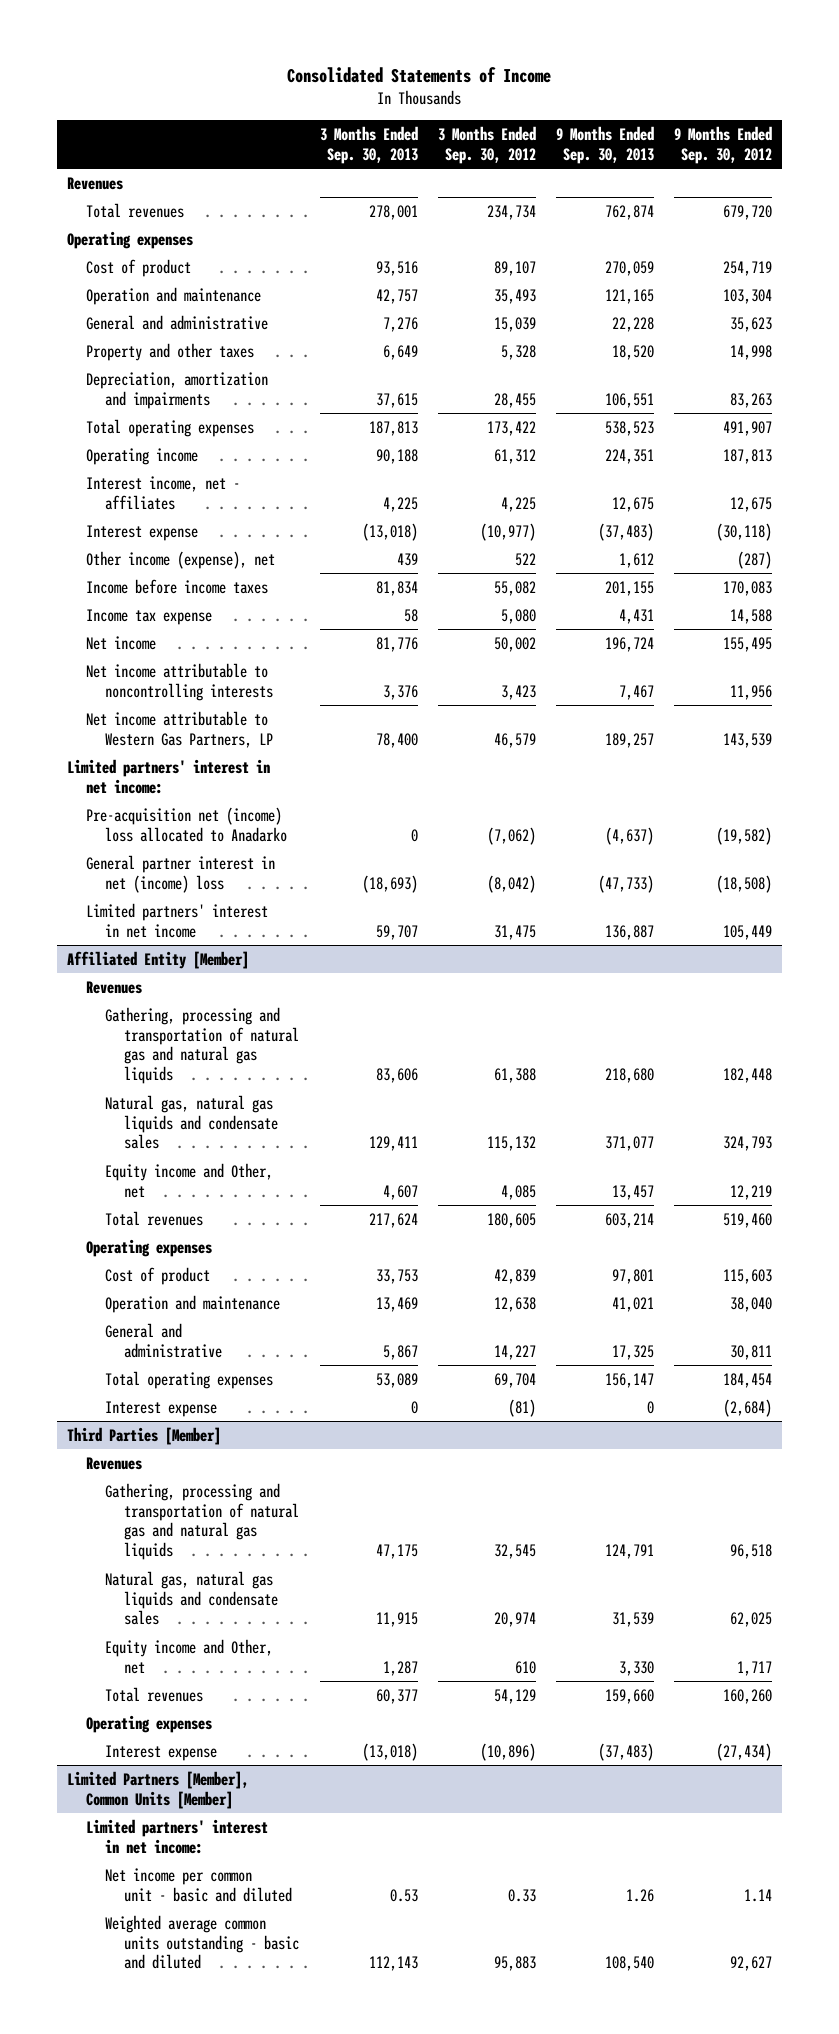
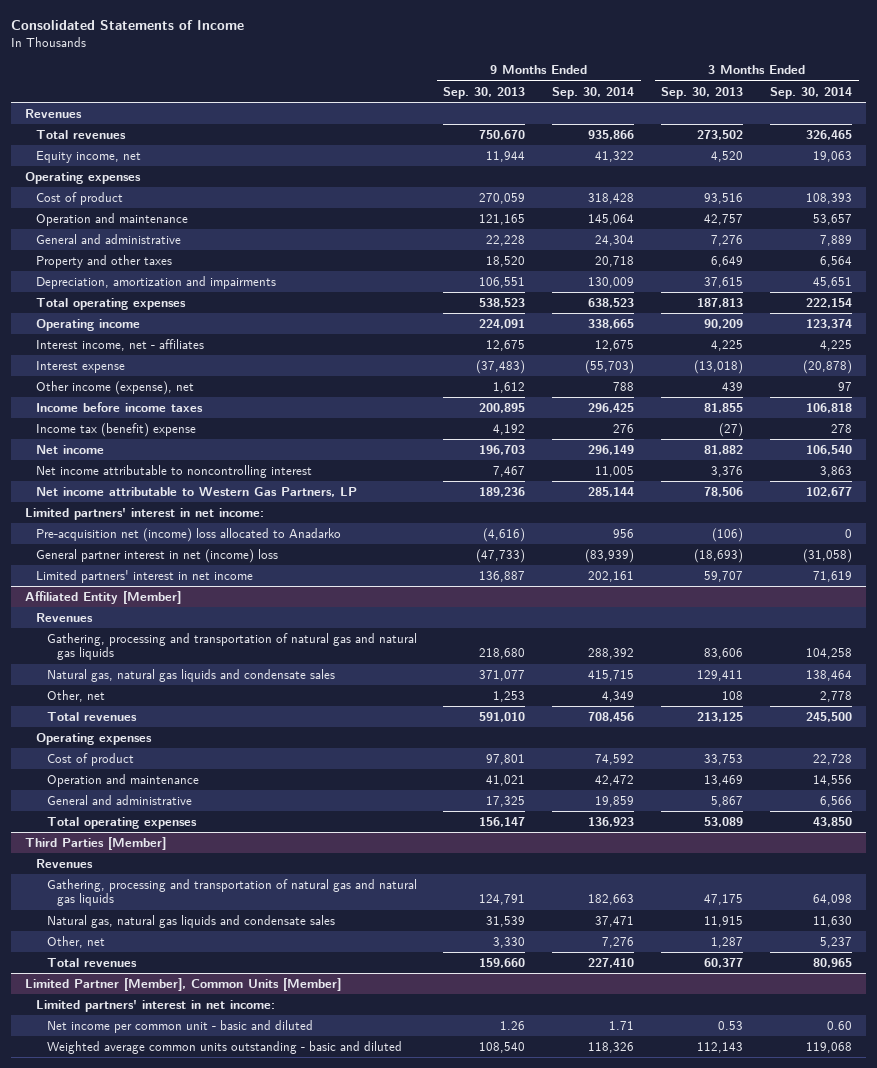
[437,126,536,164] 3 Months Ended Sep. 30, 2012 -> none
[674,126,773,164] 9 Months Ended Sep. 30, 2012 -> none
none -> [552,86,635,99] Sep. 30, 2014
none -> [770,86,853,99] Sep. 30, 2014
[368,204,418,220] 278,001 -> [697,130,744,141] 273,502
[604,204,654,220] 762,874 -> [479,130,526,141] 750,670
none -> [35,151,141,164] Equity income, net
[375,448,418,464] 90,188 -> [704,319,744,330] 90,209
[604,448,654,464] 224,351 -> [479,319,526,330] 224,091
[375,580,418,596] 81,834 -> [704,403,744,414] 81,855
[604,580,654,596] 201,155 -> [479,403,526,414] 200,895
[85,608,212,625] Income tax expense -> [35,423,196,438] Income tax (benefit) expense
[403,608,418,622] 58 -> [719,423,744,438] (27)
[618,608,654,624] 4,431 -> [493,424,526,436] 4,192
[375,636,418,652] 81,776 -> [704,445,744,456] 81,882
[604,636,654,652] 196,724 -> [479,445,526,456] 196,703
[85,662,274,701] Net income attributable to noncontrolling interests -> [35,465,312,479] Net income attributable to noncontrolling interest
[375,732,418,748] 78,400 -> [704,487,744,498] 78,506
[604,732,654,748] 189,257 -> [479,487,526,498] 189,236
[410,828,418,842] 0 -> [712,528,744,543] (106)
[604,826,654,845] (4,637) -> [483,528,526,543] (4,616)
[105,1162,274,1198] Equity income and Other, net -> [46,690,105,703] Other, net
[382,1184,418,1200] 4,607 -> [722,691,744,701] 108
[611,1184,654,1200] 13,457 -> [493,691,526,703] 1,253
[368,1212,418,1228] 217,624 -> [697,712,744,723] 213,125
[604,1212,654,1228] 603,214 -> [479,712,526,723] 591,010
[105,1400,218,1417] Interest expense -> none
[105,1638,274,1674] Equity income and Other, net -> [46,936,105,949] Other, net
[85,1714,212,1733] Operating expenses -> none
[105,1744,218,1761] Interest expense -> none
[66,1770,249,1809] Limited Partners [Member], Common Units [Member] -> [24,978,341,992] Limited Partner [Member], Common Units [Member]

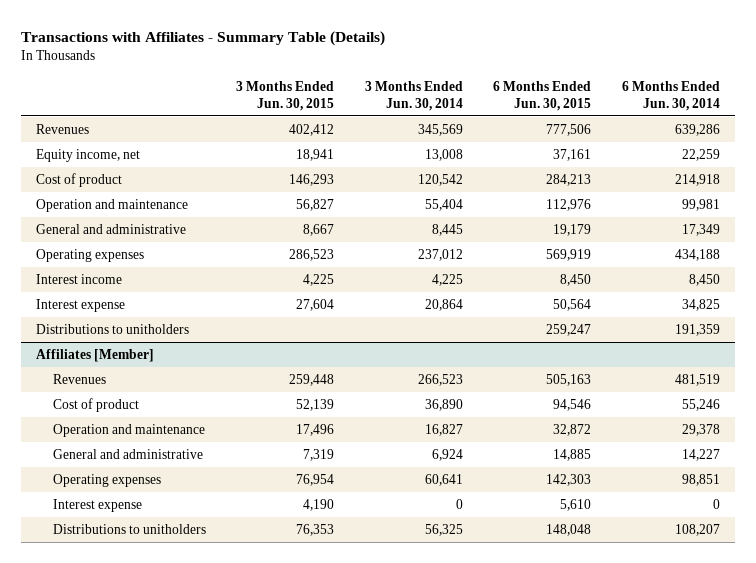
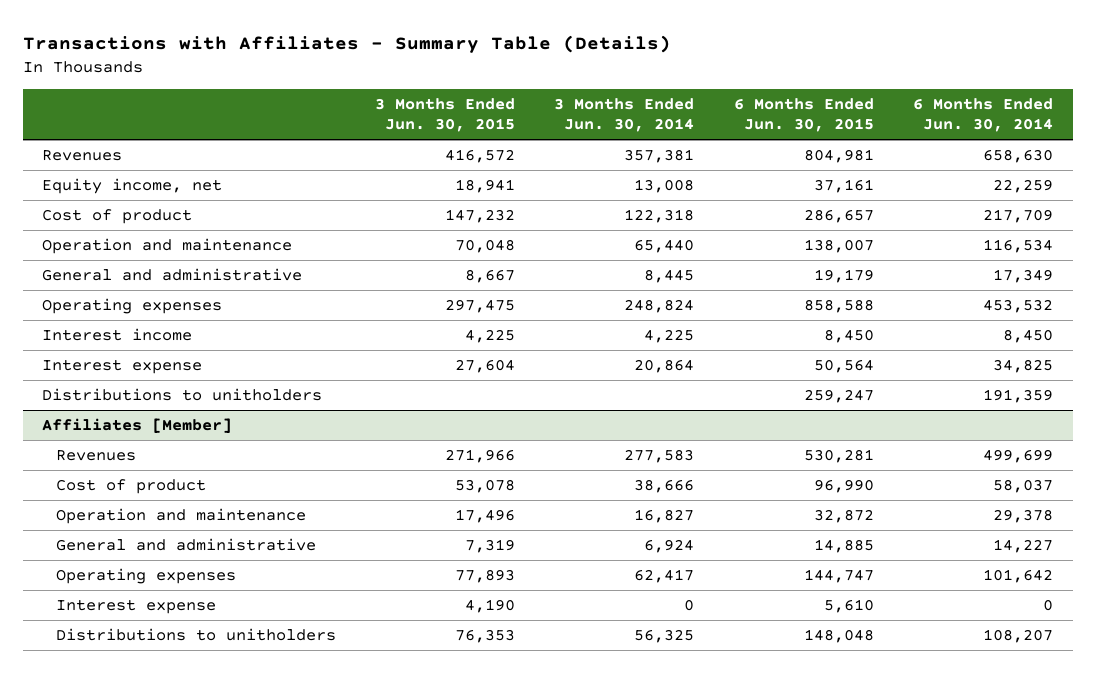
[289,123,335,136] 402,412 -> [444,149,515,164] 416,572
[417,123,463,136] 345,569 -> [624,149,695,164] 357,381
[546,123,592,136] 777,506 -> [803,149,874,164] 804,981
[674,123,720,136] 639,286 -> [983,149,1054,164] 658,630
[289,173,335,186] 146,293 -> [444,209,515,224] 147,232
[417,173,463,186] 120,542 -> [624,209,695,224] 122,318
[546,173,592,186] 284,213 -> [803,209,874,224] 286,657
[674,173,720,186] 214,918 -> [983,209,1054,224] 217,709
[296,198,335,211] 56,827 -> [454,239,515,254] 70,048
[424,198,463,211] 55,404 -> [634,239,695,254] 65,440
[546,198,592,211] 112,976 -> [803,239,874,254] 138,007
[681,198,720,211] 99,981 -> [983,239,1054,254] 116,534
[289,248,335,261] 286,523 -> [444,299,515,314] 297,475
[417,248,463,261] 237,012 -> [624,299,695,314] 248,824
[546,248,592,261] 569,919 -> [803,299,874,314] 858,588
[674,248,720,261] 434,188 -> [983,299,1054,314] 453,532
[289,373,335,386] 259,448 -> [444,449,515,464] 271,966
[417,373,463,386] 266,523 -> [624,449,695,464] 277,583
[546,373,592,386] 505,163 -> [803,449,874,464] 530,281
[674,373,720,386] 481,519 -> [983,449,1054,464] 499,699
[296,398,335,411] 52,139 -> [454,479,515,494] 53,078
[424,398,463,411] 36,890 -> [634,479,695,494] 38,666
[553,398,592,411] 94,546 -> [813,479,874,494] 96,990
[681,398,720,411] 55,246 -> [993,479,1054,494] 58,037
[296,473,335,486] 76,954 -> [454,569,515,584] 77,893
[424,473,463,486] 60,641 -> [634,569,695,584] 62,417
[546,473,592,486] 142,303 -> [803,569,874,584] 144,747
[681,473,720,486] 98,851 -> [983,569,1054,584] 101,642

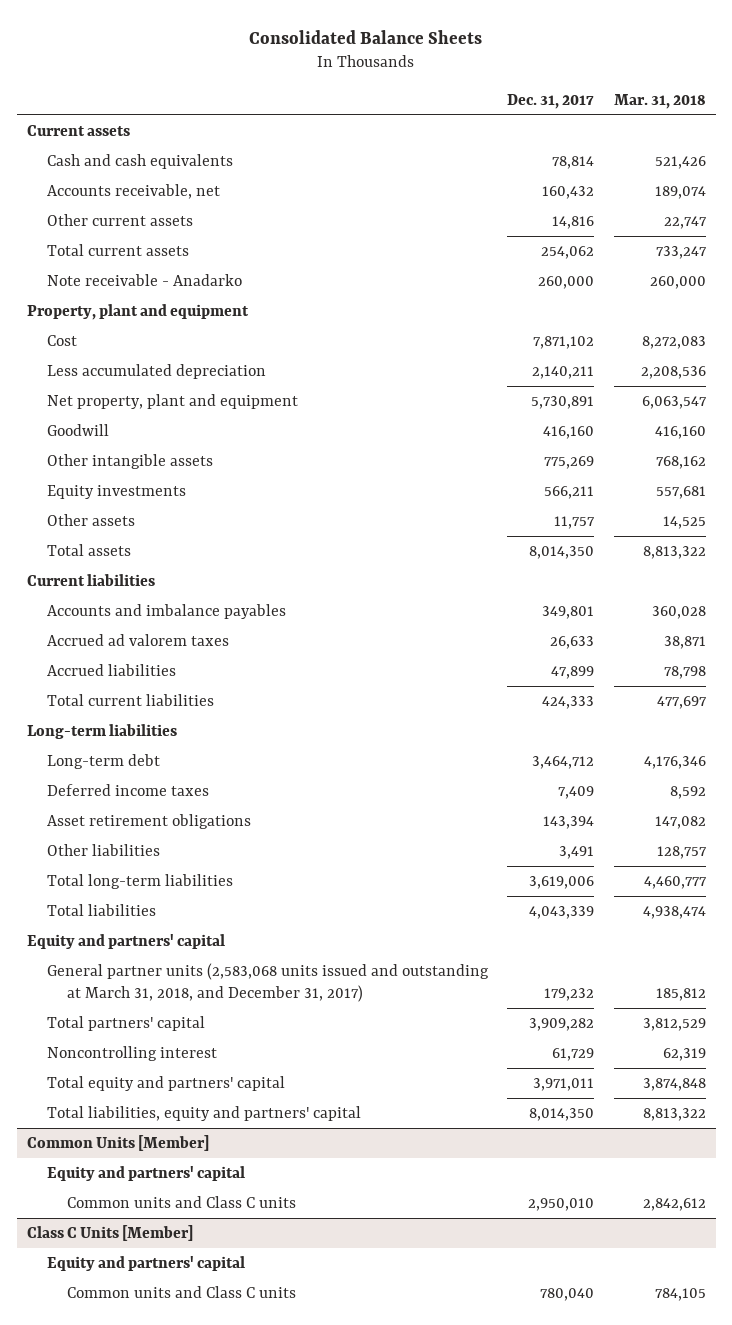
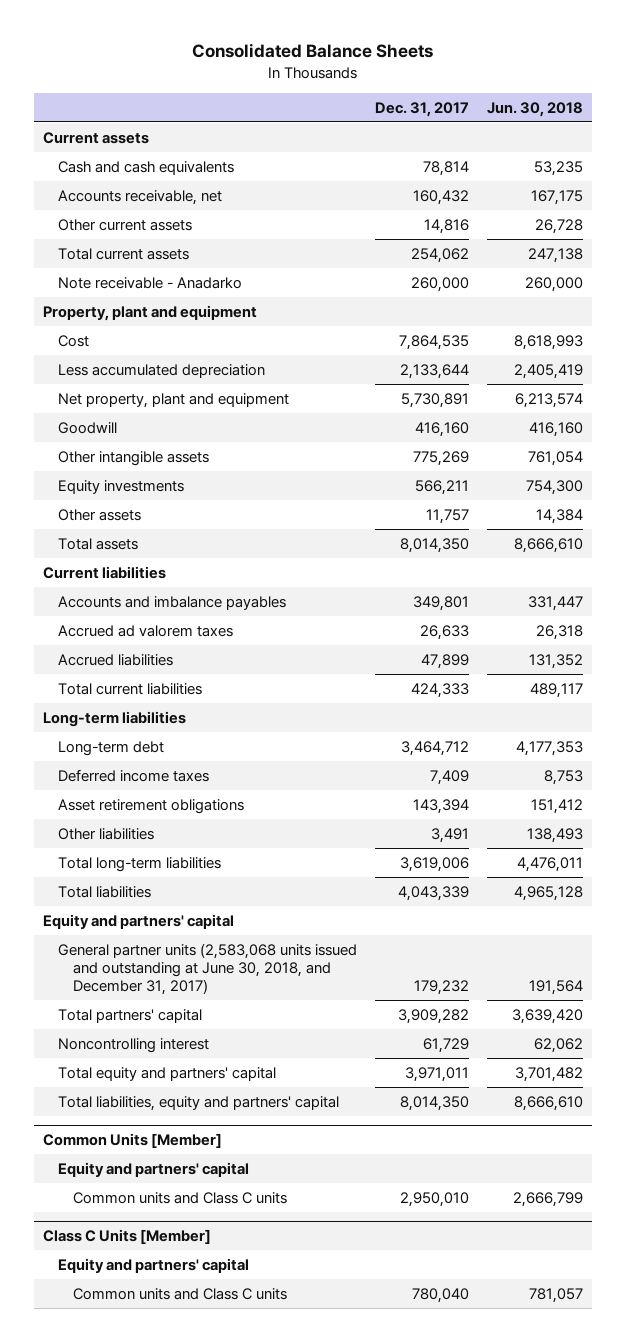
[613,93,706,109] Mar. 31, 2018 -> none
none -> [486,101,583,117] Jun. 30, 2018
[533,336,595,350] 7,871,102 -> [398,334,469,350] 7,864,535
[532,366,595,380] 2,140,211 -> [399,363,469,379] 2,133,644
[46,963,489,1002] General partner units (2,583,068 units issued and outstanding at March 31, 2018, and December 31, 2017) -> [57,942,357,996] General partner units (2,583,068 units issued and outstanding at June 30, 2018, and December 31, 2017)

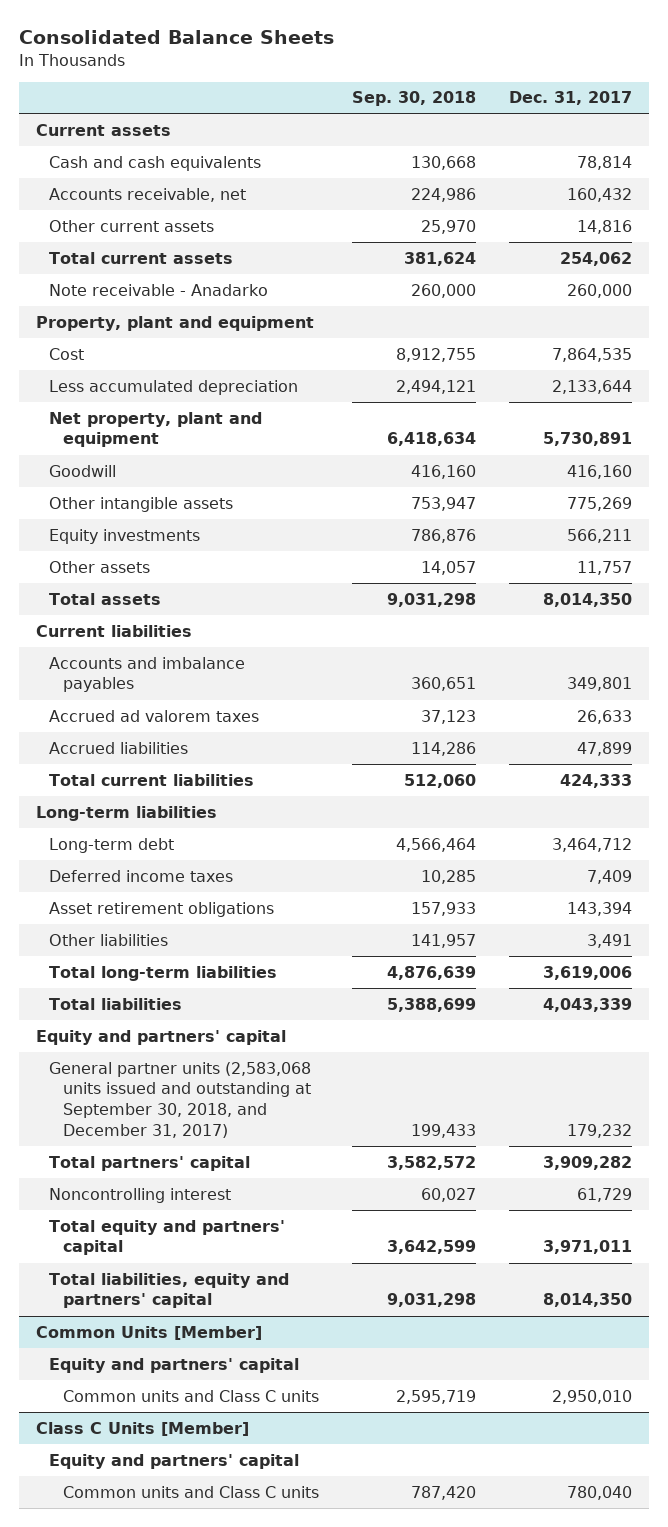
[486,101,583,117] Jun. 30, 2018 -> none
none -> [352,91,477,107] Sep. 30, 2018
[57,942,357,996] General partner units (2,583,068 units issued and outstanding at June 30, 2018, and December 31, 2017) -> [49,1061,312,1138] General partner units (2,583,068 units issued and outstanding at September 30, 2018, and December 31, 2017)

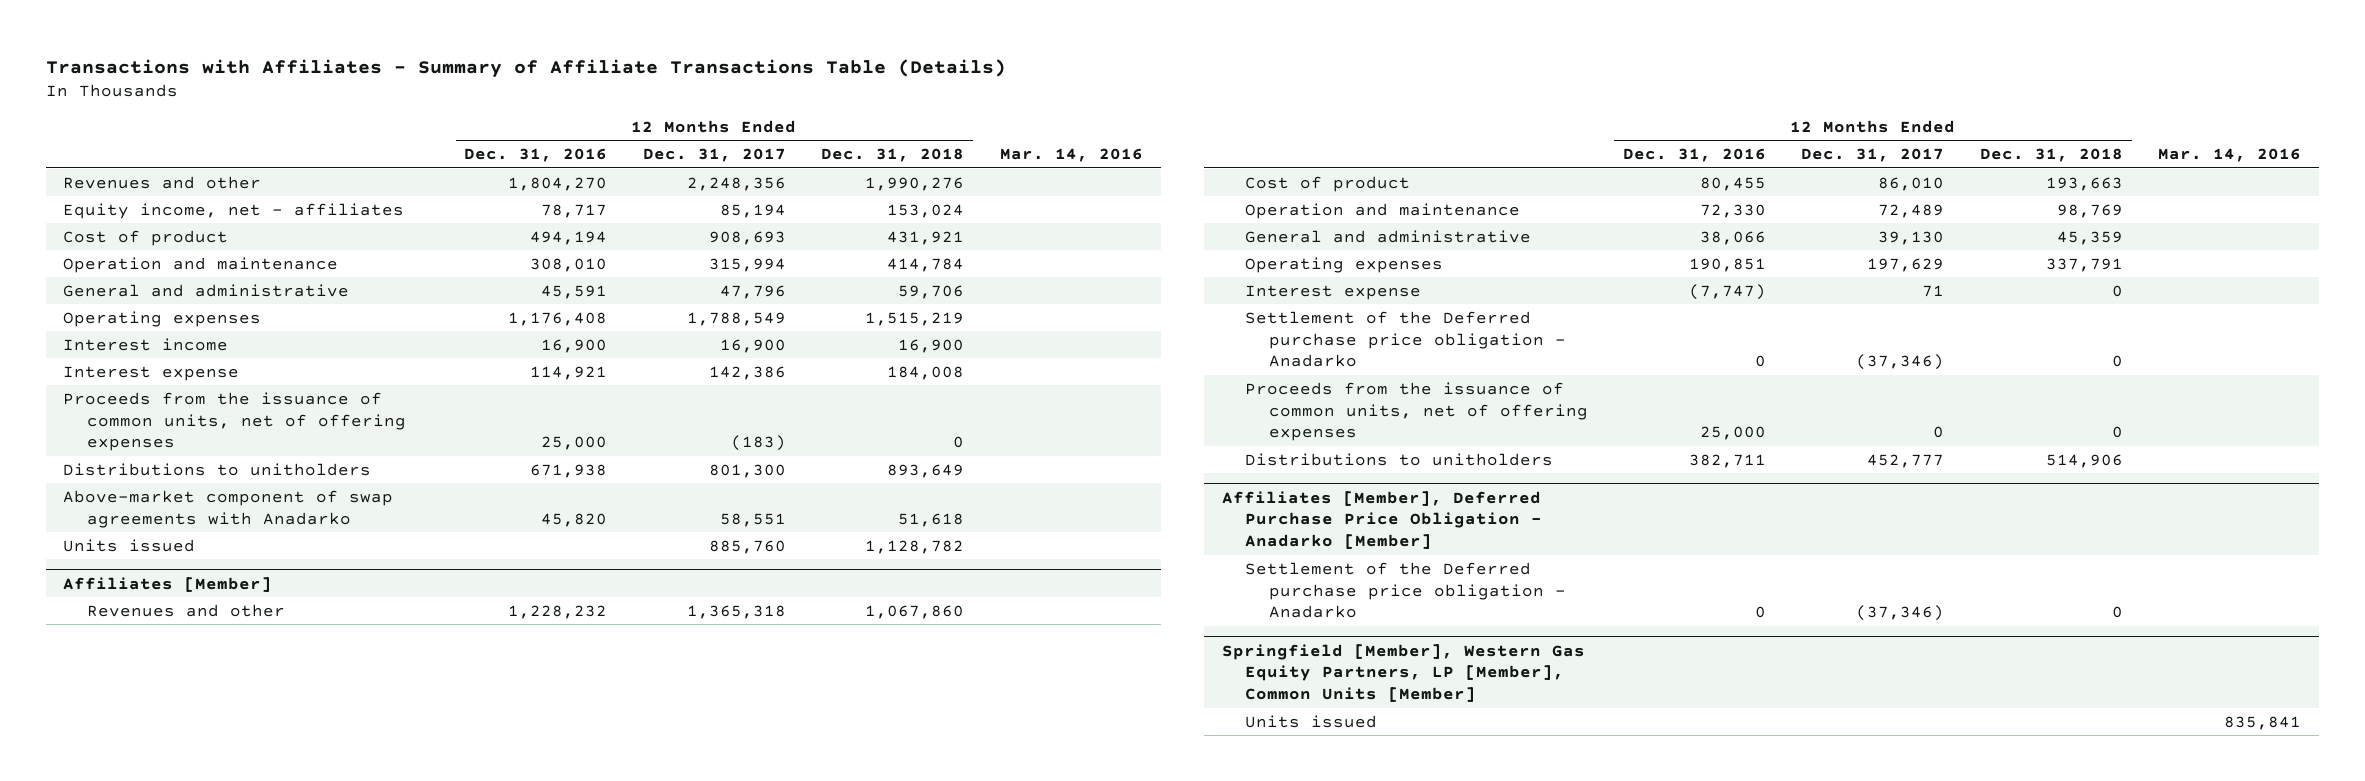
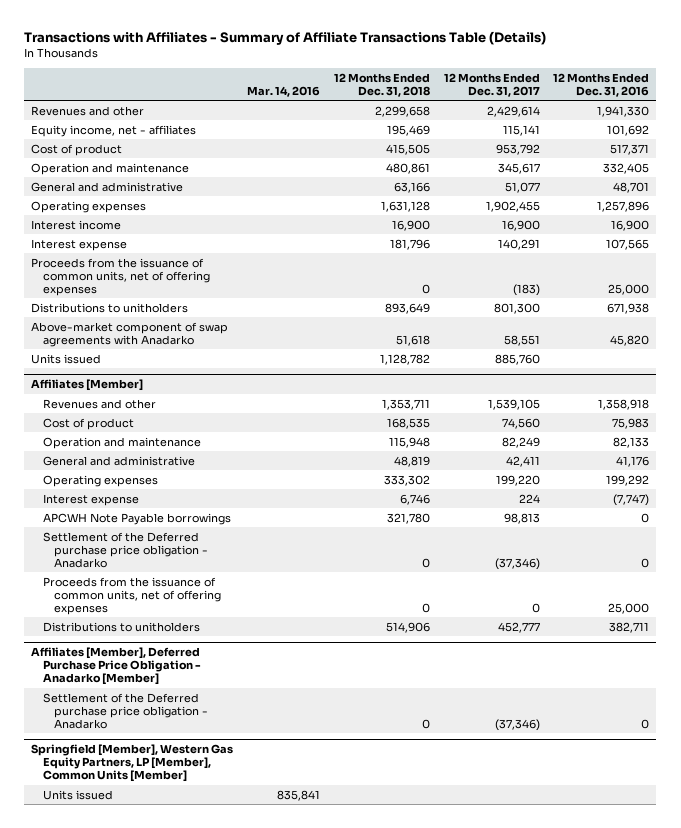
[508,176,608,191] 1,804,270 -> [597,105,650,117] 1,941,330
[686,176,786,191] 2,248,356 -> [486,105,540,117] 2,429,614
[865,176,965,191] 1,990,276 -> [374,105,430,117] 2,299,658
[541,203,608,218] 78,717 -> [607,124,650,136] 101,692
[719,203,786,218] 85,194 -> [502,124,540,136] 115,141
[887,203,965,218] 153,024 -> [386,124,430,136] 195,469
[530,230,608,245] 494,194 -> [610,143,650,155] 517,371
[708,230,786,245] 908,693 -> [495,143,540,155] 953,792
[887,230,965,245] 431,921 -> [385,143,430,155] 415,505
[530,257,608,272] 308,010 -> [603,162,650,174] 332,405
[708,257,786,272] 315,994 -> [497,162,540,174] 345,617
[887,257,965,272] 414,784 -> [385,162,430,174] 480,861
[541,284,608,299] 45,591 -> [613,181,650,193] 48,701
[719,284,786,299] 47,796 -> [504,181,540,193] 51,077
[898,284,965,299] 59,706 -> [393,181,430,193] 63,166
[508,311,608,326] 1,176,408 -> [597,200,650,212] 1,257,896
[686,311,786,326] 1,788,549 -> [485,200,540,212] 1,902,455
[865,311,965,326] 1,515,219 -> [380,200,430,212] 1,631,128
[530,365,608,380] 114,921 -> [606,238,650,250] 107,565
[708,365,786,380] 142,386 -> [497,238,540,250] 140,291
[887,365,965,380] 184,008 -> [389,238,430,250] 181,796
[508,604,608,619] 1,228,232 -> [598,398,650,410] 1,358,918
[686,604,786,619] 1,365,318 -> [487,398,540,410] 1,539,105
[865,604,965,619] 1,067,860 -> [381,398,430,410] 1,353,711
[1700,176,1767,191] 80,455 -> [612,417,650,429] 75,983
[1878,176,1945,191] 86,010 -> [501,417,540,429] 74,560
[2045,176,2123,191] 193,663 -> [386,417,430,429] 168,535
[1700,203,1767,218] 72,330 -> [613,436,650,448] 82,133
[1878,203,1945,218] 72,489 -> [501,436,540,448] 82,249
[2056,203,2123,218] 98,769 -> [388,436,430,448] 115,948
[1700,230,1767,245] 38,066 -> [616,455,650,467] 41,176
[1878,230,1945,245] 39,130 -> [505,455,540,467] 42,411
[2056,230,2123,245] 45,359 -> [393,455,430,467] 48,819
[1689,257,1767,272] 190,851 -> [606,474,650,486] 199,292
[1867,257,1945,272] 197,629 -> [495,474,540,486] 199,220
[2045,257,2123,272] 337,791 -> [383,474,430,486] 333,302
[1922,284,1945,297] 71 -> [518,493,540,503] 224
[2111,284,2123,297] 0 -> [399,493,430,505] 6,746
none -> [42,512,231,525] APCWH Note Payable borrowings

